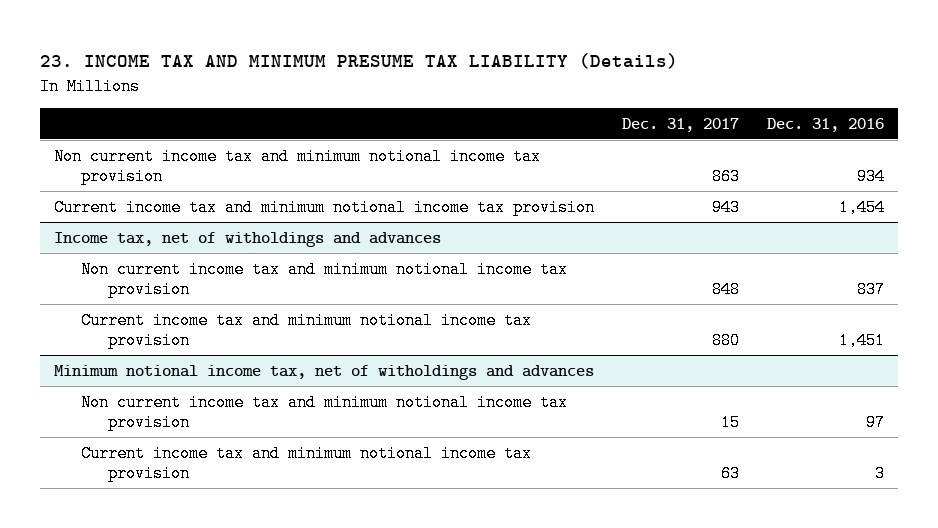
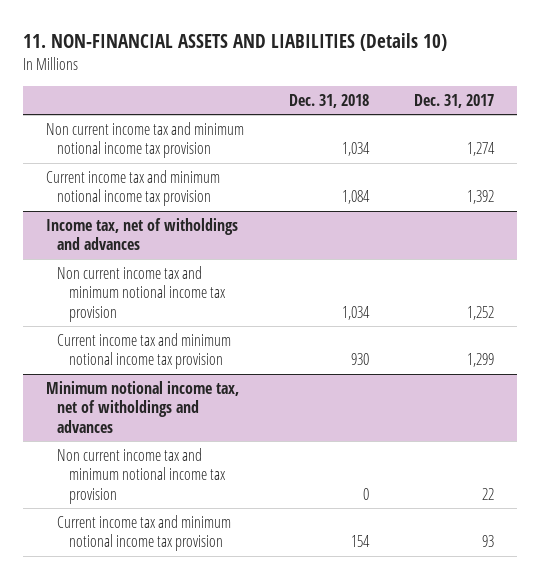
[40,53,679,70] 23. INCOME TAX AND MINIMUM PRESUME TAX LIABILITY (Details) -> [23,33,448,52] 11. NON-FINANCIAL ASSETS AND LIABILITIES (Details 10)
[767,117,885,132] Dec. 31, 2016 -> none
none -> [289,93,370,108] Dec. 31, 2018
[712,167,741,185] 863 -> [467,142,496,157] 1,274
[712,198,741,216] 943 -> [467,190,495,205] 1,392
[712,280,741,298] 848 -> [467,305,495,320] 1,252
[712,331,741,349] 880 -> [467,353,495,368] 1,299
[721,413,741,431] 15 -> [482,487,495,500] 22
[721,464,741,482] 63 -> [482,535,495,548] 93

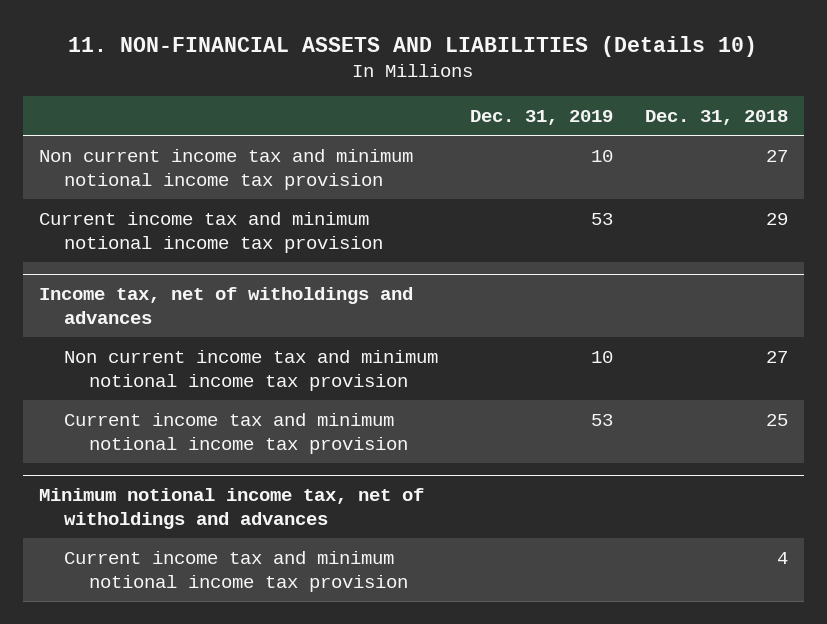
[414,93,495,108] Dec. 31, 2017 -> none
none -> [470,109,614,125] Dec. 31, 2019
[342,142,371,157] 1,034 -> [765,149,788,162] 27
[342,190,371,205] 1,084 -> [765,212,788,225] 29
[342,305,371,320] 1,034 -> [765,350,788,363] 27
[351,353,370,366] 930 -> [765,413,788,426] 25
[57,447,226,504] Non current income tax and minimum notional income tax provision -> none
[351,535,371,548] 154 -> [776,551,788,564] 4

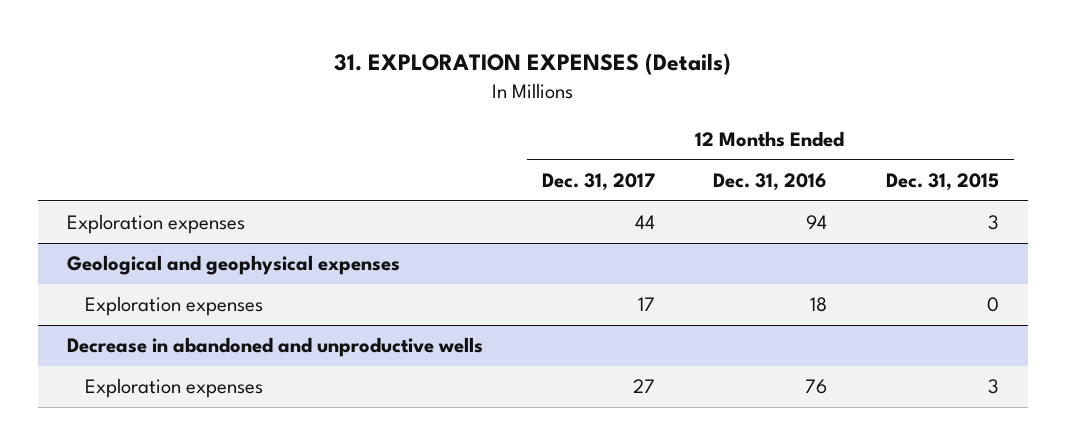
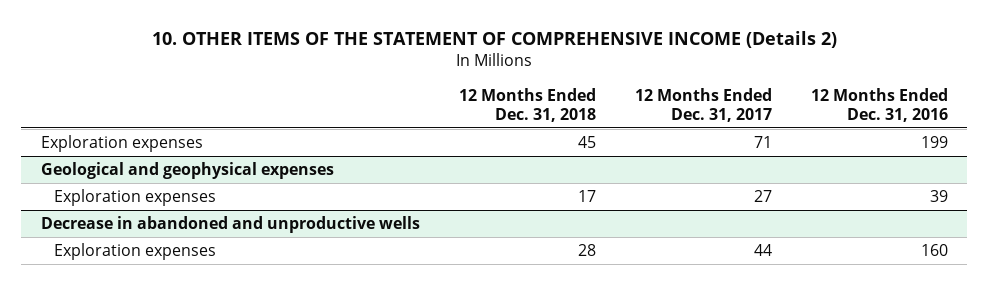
[334,52,732,75] 31. EXPLORATION EXPENSES (Details) -> [152,31,838,49] 10. OTHER ITEMS OF THE STATEMENT OF COMPREHENSIVE INCOME (Details 2)
[885,173,999,192] Dec. 31, 2015 -> none
none -> [458,88,596,122] 12 Months Ended Dec. 31, 2018
[634,215,655,230] 44 -> [753,135,772,148] 71
[806,215,828,230] 94 -> [920,135,948,148] 199
[637,297,655,312] 17 -> [753,189,772,202] 27
[810,297,828,313] 18 -> [929,189,948,202] 39
[632,379,655,394] 27 -> [753,243,772,256] 44
[805,379,828,395] 76 -> [920,243,948,256] 160

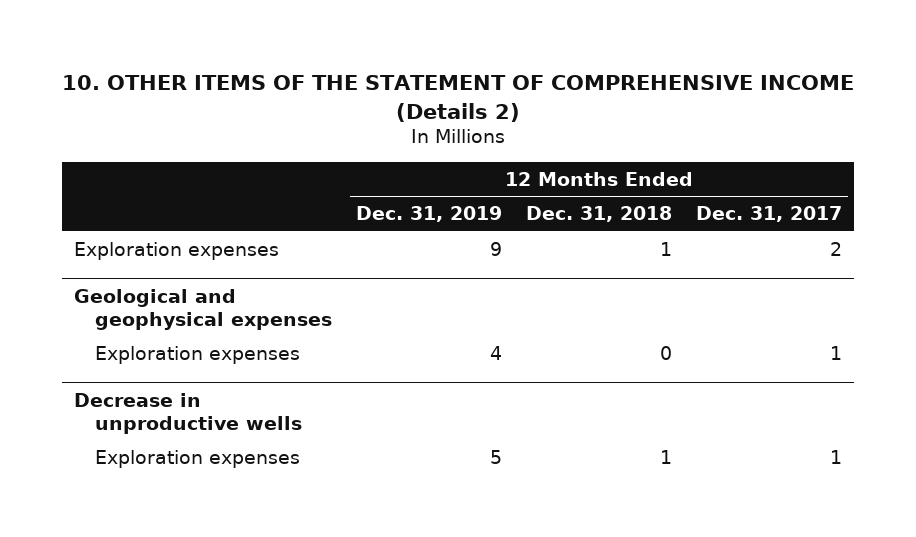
[810,88,948,122] 12 Months Ended Dec. 31, 2016 -> none
none -> [355,206,502,223] Dec. 31, 2019
[577,135,596,148] 45 -> [659,242,672,257] 1
[753,135,772,148] 71 -> [829,242,842,257] 2
[577,189,596,202] 17 -> [659,346,672,361] 0
[753,189,772,202] 27 -> [829,346,842,361] 1
[40,215,420,233] Decrease in abandoned and unproductive wells -> [73,392,302,434] Decrease in unproductive wells
[577,243,596,256] 28 -> [659,450,672,465] 1
[753,243,772,256] 44 -> [829,450,842,465] 1

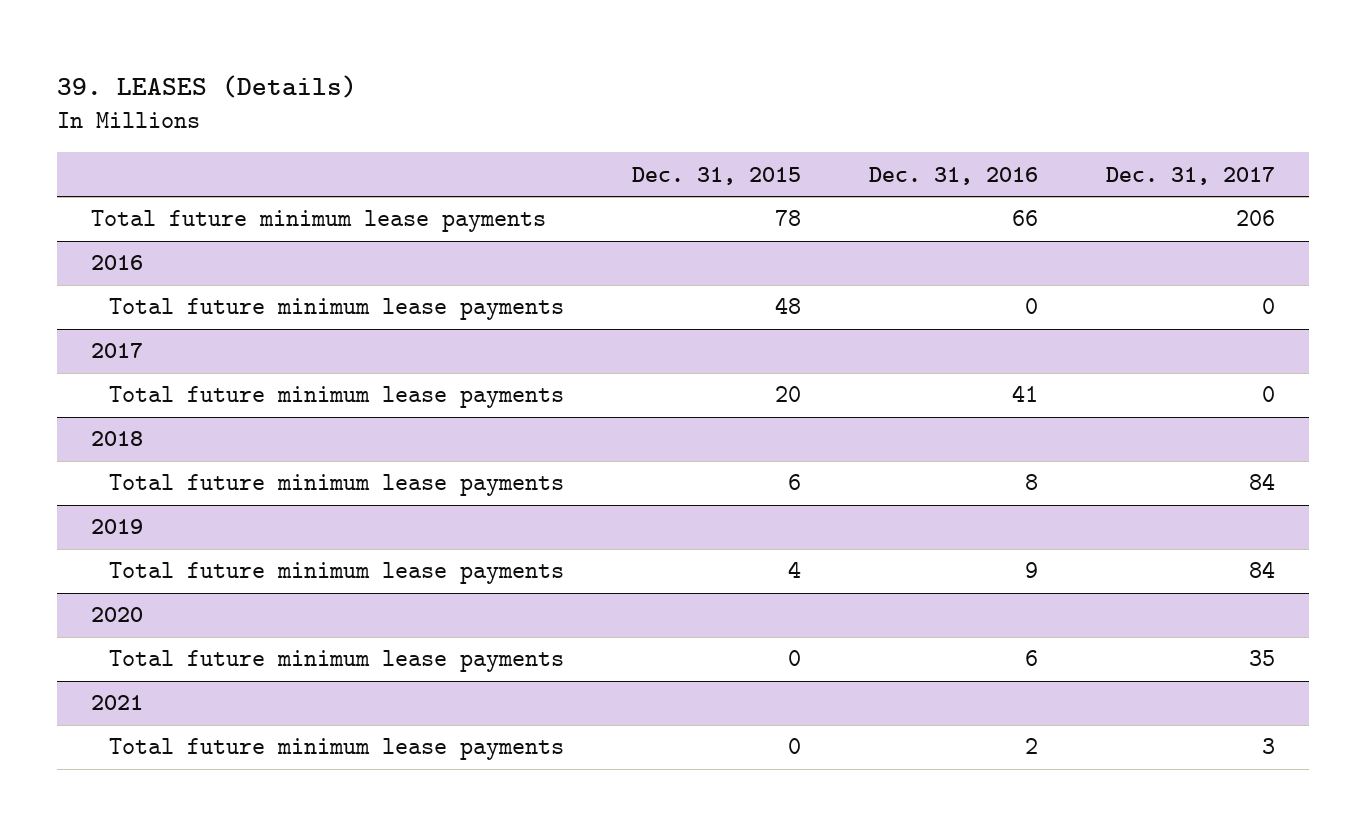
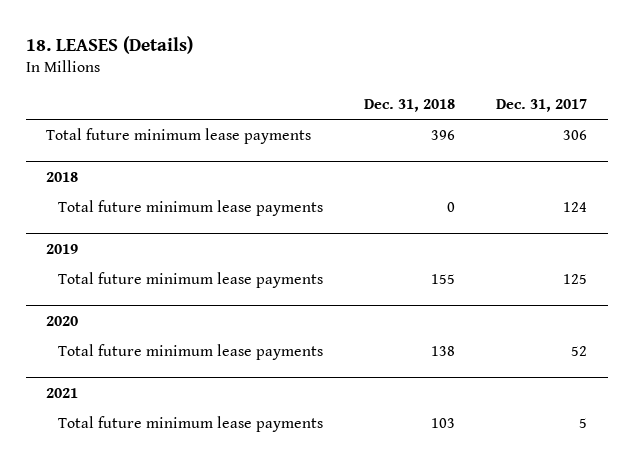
[56,74,357,98] 39. LEASES (Details) -> [25,35,193,54] 18. LEASES (Details)
[631,166,801,185] Dec. 31, 2015 -> none
[869,166,1039,185] Dec. 31, 2016 -> none
none -> [363,98,455,112] Dec. 31, 2018
[90,255,143,271] 2016 -> none
[108,298,564,321] Total future minimum lease payments -> none
[90,343,143,359] 2017 -> none
[108,386,564,409] Total future minimum lease payments -> none
[1236,210,1276,227] 206 -> [563,130,588,141] 306
[1249,473,1276,491] 84 -> [563,202,588,213] 124
[1249,561,1276,579] 84 -> [563,274,588,285] 125
[1249,650,1276,667] 35 -> [571,346,588,357] 52
[1262,738,1276,755] 3 -> [579,418,588,429] 5

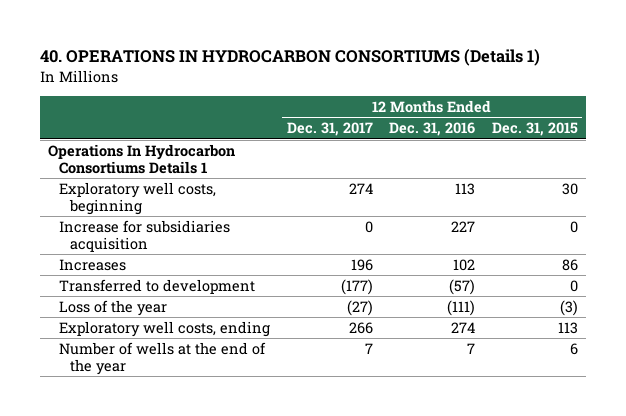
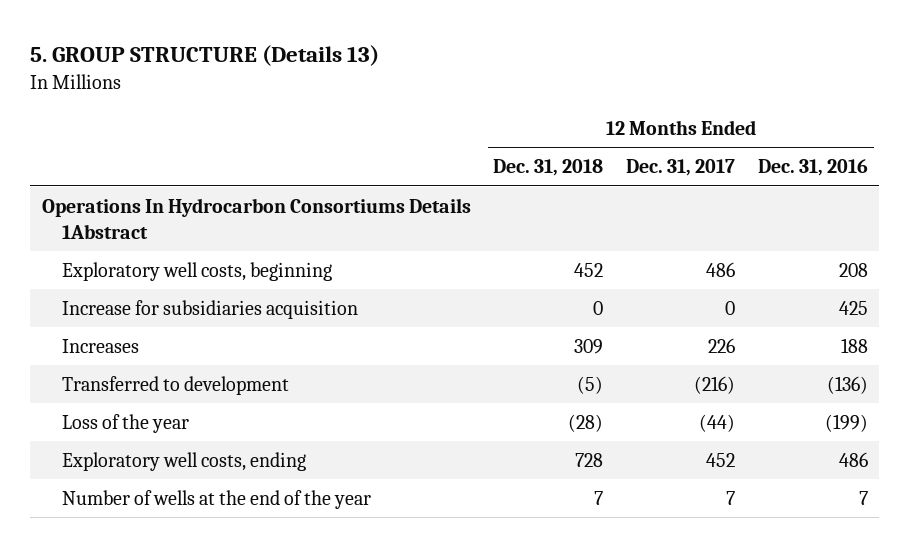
[40,49,541,67] 40. OPERATIONS IN HYDROCARBON CONSORTIUMS (Details 1) -> [30,44,380,66] 5. GROUP STRUCTURE (Details 13)
[491,122,578,137] Dec. 31, 2015 -> none
none -> [493,159,604,177] Dec. 31, 2018
[48,143,236,174] Operations In Hydrocarbon Consortiums Details 1 -> [41,198,471,239] Operations In Hydrocarbon Consortiums Details 1Abstract
[348,182,373,194] 274 -> [706,262,736,278] 486
[455,182,476,195] 113 -> [838,263,868,278] 208
[451,220,476,232] 227 -> [838,301,868,316] 425
[350,258,373,271] 196 -> [708,338,736,354] 226
[453,258,476,271] 102 -> [840,338,868,354] 188
[340,278,373,295] (177) -> [694,376,736,395] (216)
[449,278,476,295] (57) -> [826,376,868,395] (136)
[346,299,373,316] (27) -> [699,414,736,433] (44)
[447,299,476,316] (111) -> [824,414,868,433] (199)
[348,321,373,334] 266 -> [706,453,736,468] 452
[451,321,476,333] 274 -> [838,452,868,468] 486

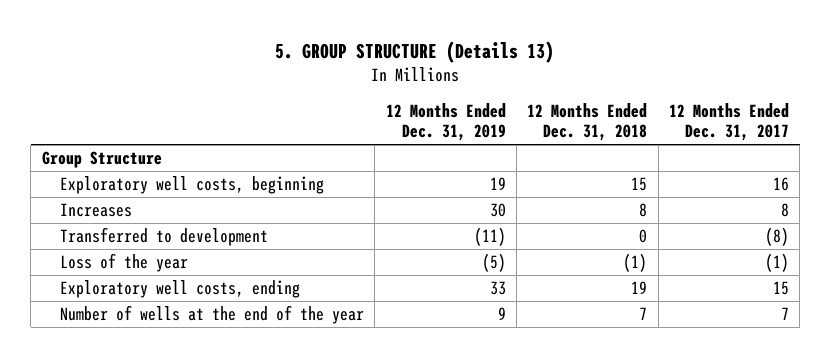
[757,159,868,177] Dec. 31, 2016 -> none
none -> [385,103,506,142] 12 Months Ended Dec. 31, 2019
[41,198,471,239] Operations In Hydrocarbon Consortiums Details 1Abstract -> none
[61,300,358,320] Increase for subsidiaries acquisition -> none
none -> [41,151,162,169] Group Structure
[574,263,604,278] 452 -> [631,177,648,192] 15
[706,262,736,278] 486 -> [772,177,789,192] 16
[574,339,604,355] 309 -> [639,203,648,218] 8
[708,338,736,354] 226 -> [780,203,789,218] 8
[577,376,604,395] (5) -> [639,229,648,244] 0
[694,376,736,395] (216) -> [764,227,789,247] (8)
[568,414,604,433] (28) -> [623,253,648,273] (1)
[699,414,736,433] (44) -> [764,253,789,273] (1)
[575,453,604,468] 728 -> [631,281,648,295] 19
[706,453,736,468] 452 -> [772,281,789,296] 15

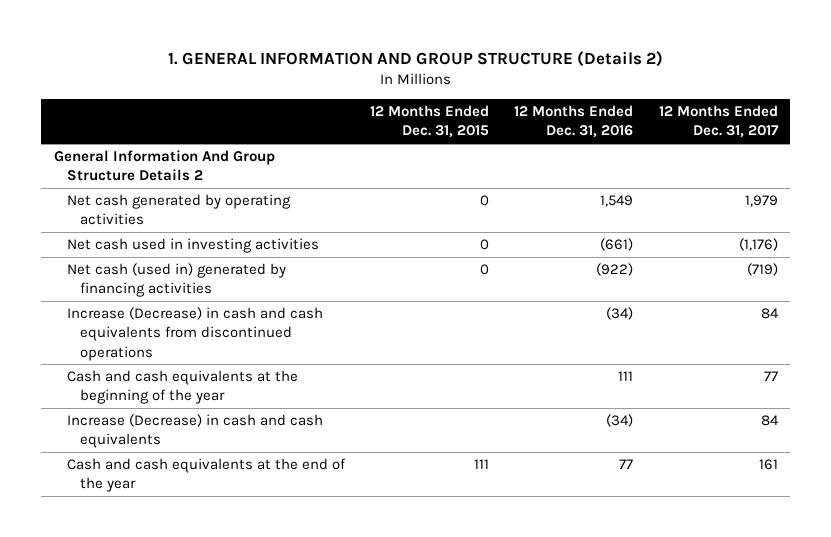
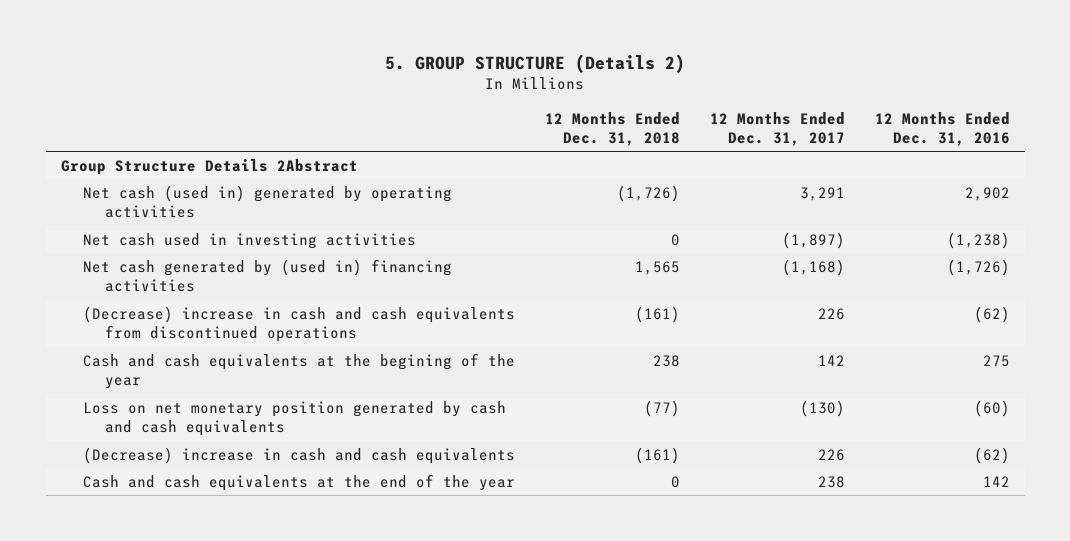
[167,51,663,68] 1. GENERAL INFORMATION AND GROUP STRUCTURE (Details 2) -> [385,54,686,74] 5. GROUP STRUCTURE (Details 2)
[370,105,490,139] 12 Months Ended Dec. 31, 2015 -> none
none -> [544,111,680,147] 12 Months Ended Dec. 31, 2018
[53,150,275,182] General Information And Group Structure Details 2 -> none
none -> [60,158,358,175] Group Structure Details 2Abstract
[66,194,291,226] Net cash generated by operating activities -> [82,184,452,219] Net cash (used in) generated by operating activities
[600,195,634,208] 1,549 -> [964,186,1010,201] 2,902
[744,195,778,208] 1,979 -> [799,186,845,201] 3,291
[600,238,634,252] (661) -> [946,231,1010,249] (1,238)
[738,238,778,252] (1,176) -> [781,231,845,249] (1,897)
[66,263,286,298] Net cash (used in) generated by financing activities -> [82,258,452,293] Net cash generated by (used in) financing activities
[596,263,634,277] (922) -> [946,258,1010,276] (1,726)
[746,263,778,277] (719) -> [781,258,845,276] (1,168)
[66,307,323,361] Increase (Decrease) in cash and cash equivalents from discontinued operations -> [82,305,515,343] (Decrease) increase in cash and cash equivalents from discontinued operations
[606,307,634,321] (34) -> [973,305,1010,323] (62)
[760,308,779,320] 84 -> [817,307,845,320] 226
[66,370,298,405] Cash and cash equivalents at the beginning of the year -> [82,352,515,390] Cash and cash equivalents at the begining of the year
[618,371,634,382] 111 -> [982,354,1010,367] 275
[763,371,778,382] 77 -> [817,354,845,366] 142
none -> [82,400,506,437] Loss on net monetary position generated by cash and cash equivalents
[66,414,323,449] Increase (Decrease) in cash and cash equivalents -> [82,446,515,464] (Decrease) increase in cash and cash equivalents
[606,414,634,428] (34) -> [973,446,1010,464] (62)
[760,415,779,427] 84 -> [817,448,845,461] 226
[619,459,634,470] 77 -> [982,475,1010,487] 142
[758,459,778,471] 161 -> [817,475,845,488] 238

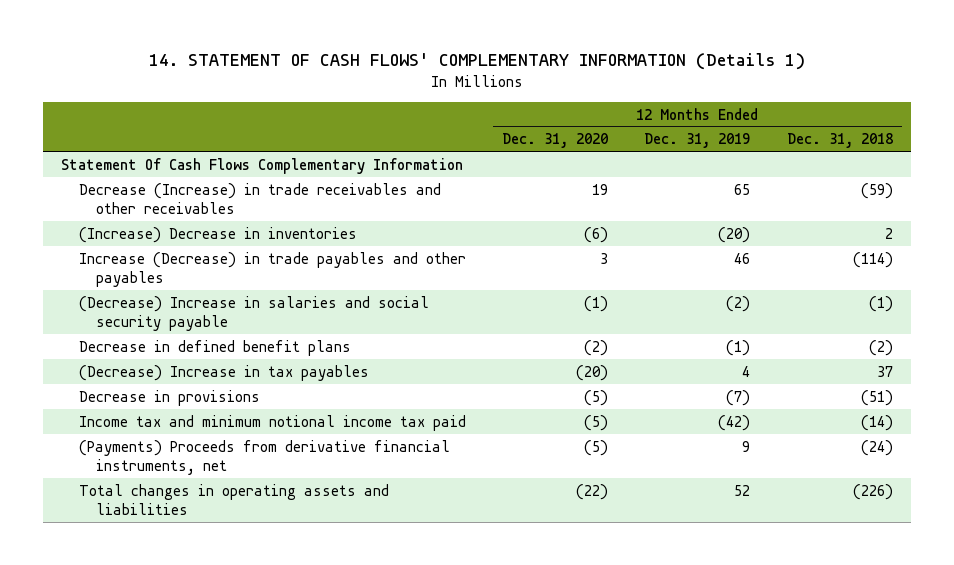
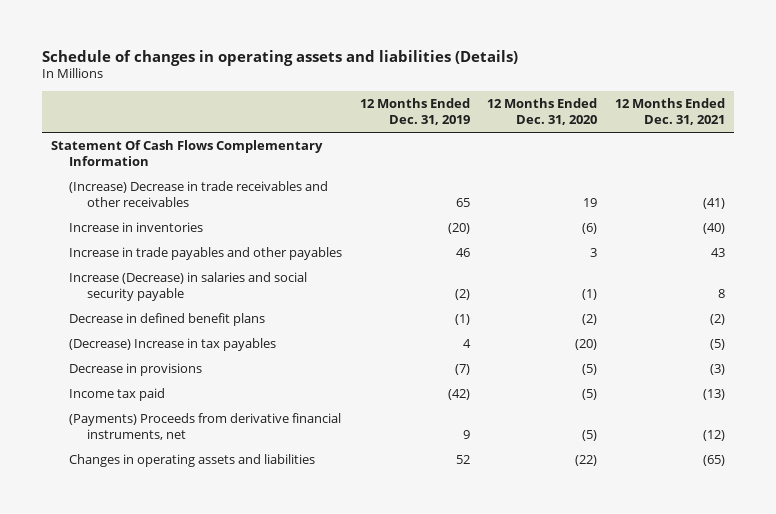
[148,53,805,71] 14. STATEMENT OF CASH FLOWS' COMPLEMENTARY INFORMATION (Details 1) -> [42,49,519,66] Schedule of changes in operating assets and liabilities (Details)
[786,133,893,149] Dec. 31, 2018 -> none
none -> [614,97,725,125] 12 Months Ended Dec. 31, 2021
[78,182,441,215] Decrease (Increase) in trade receivables and other receivables -> [69,180,329,208] (Increase) Decrease in trade receivables and other receivables
[78,226,357,243] (Increase) Decrease in inventories -> [69,221,204,232] Increase in inventories
[78,251,466,288] Increase (Decrease) in trade payables and other payables -> [69,246,343,260] Increase in trade payables and other payables
[78,295,429,332] (Decrease) Increase in salaries and social security payable -> [69,271,308,302] Increase (Decrease) in salaries and social security payable
[78,414,466,431] Income tax and minimum notional income tax paid -> [69,387,166,401] Income tax paid
[78,483,389,516] Total changes in operating assets and liabilities -> [69,453,316,467] Changes in operating assets and liabilities

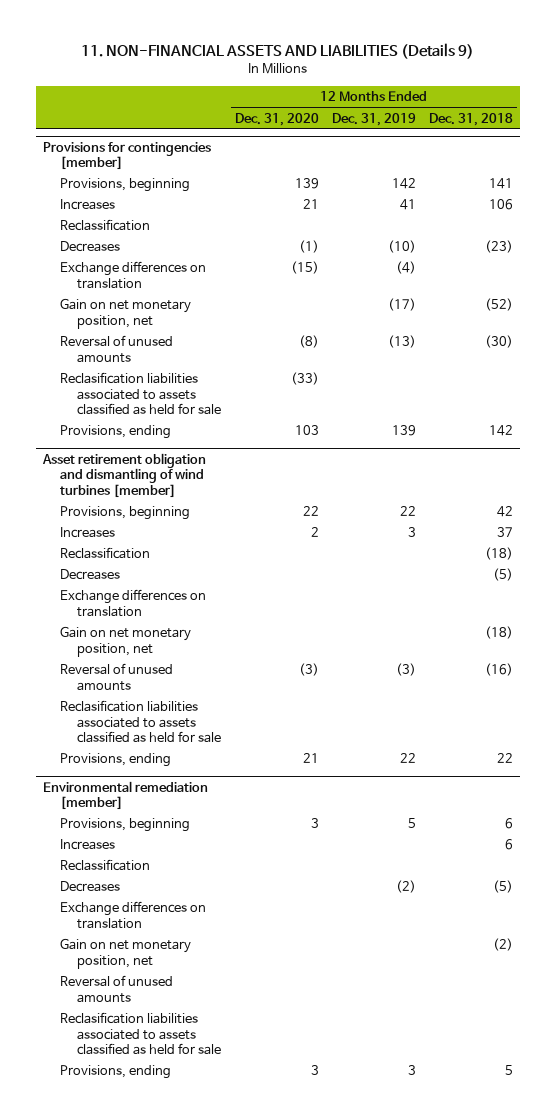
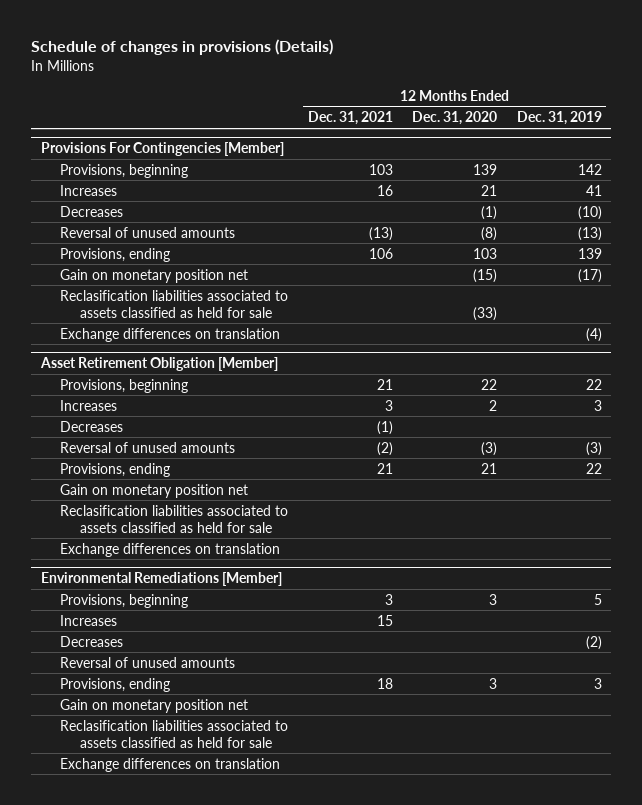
[81,43,475,60] 11. NON-FINANCIAL ASSETS AND LIABILITIES (Details 9) -> [30,39,333,56] Schedule of changes in provisions (Details)
[429,112,514,126] Dec. 31, 2018 -> none
none -> [307,111,393,126] Dec. 31, 2021
[42,141,211,171] Provisions for contingencies [member] -> [40,142,284,157] Provisions For Contingencies [Member]
[59,219,150,232] Reclassification -> none
[59,261,206,289] Exchange differences on translation -> none
[59,298,191,329] Gain on net monetary position, net -> none
[59,372,222,416] Reclasification liabilities associated to assets classified as held for sale -> none
none -> [60,268,249,283] Gain on monetary position net
none -> [60,289,289,318] Reclasification liabilities associated to assets classified as held for sale
none -> [60,327,281,342] Exchange differences on translation
[41,452,206,498] Asset retirement obligation and dismantling of wind turbines [member] -> [39,357,278,372] Asset Retirement Obligation [Member]
[59,547,150,560] Reclassification -> none
[59,589,206,617] Exchange differences on translation -> none
[59,626,191,657] Gain on net monetary position, net -> none
[59,700,222,744] Reclasification liabilities associated to assets classified as held for sale -> none
none -> [60,483,249,498] Gain on monetary position net
none -> [60,504,289,533] Reclasification liabilities associated to assets classified as held for sale
none -> [60,542,281,557] Exchange differences on translation
[42,780,208,811] Environmental remediation [member] -> [40,572,282,587] Environmental Remediations [Member]
[59,859,150,872] Reclassification -> none
[59,901,206,929] Exchange differences on translation -> none
[59,938,191,969] Gain on net monetary position, net -> none
[59,1012,222,1056] Reclasification liabilities associated to assets classified as held for sale -> none
none -> [60,698,249,713] Gain on monetary position net
none -> [60,719,289,748] Reclasification liabilities associated to assets classified as held for sale
none -> [60,757,281,772] Exchange differences on translation

